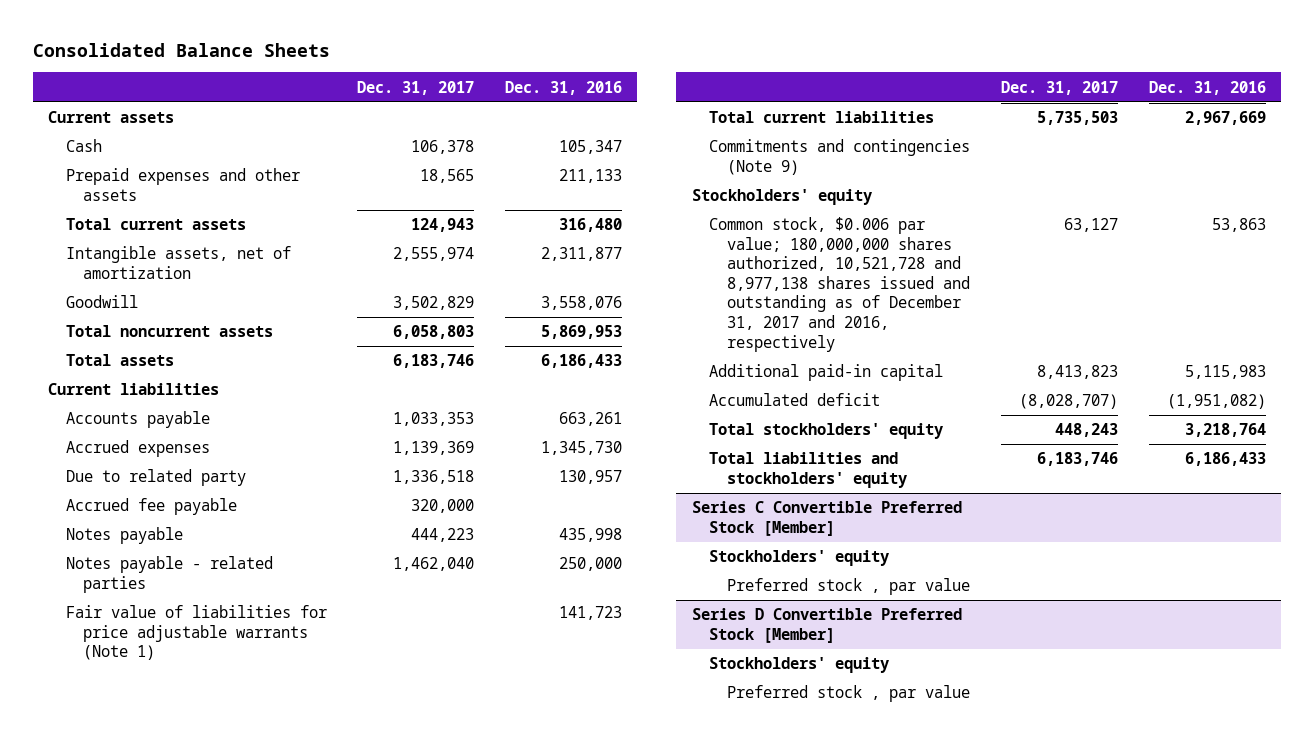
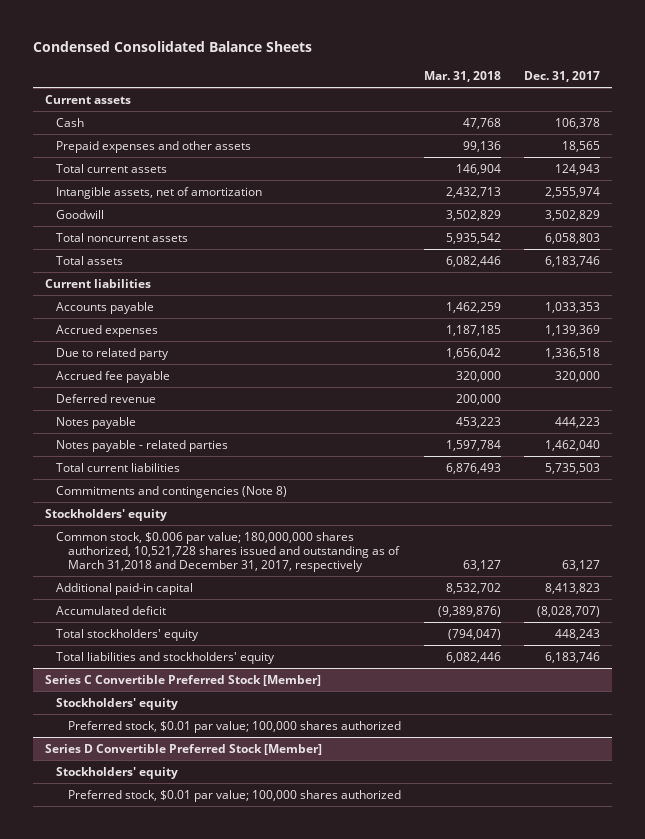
[32,42,330,57] Consolidated Balance Sheets -> [33,41,313,53] Condensed Consolidated Balance Sheets
[504,80,622,95] Dec. 31, 2016 -> none
none -> [423,71,501,83] Mar. 31, 2018
none -> [56,393,157,403] Deferred revenue
[65,605,327,661] Fair value of liabilities for price adjustable warrants (Note 1) -> none
[709,139,971,175] Commitments and contingencies (Note 9) -> [56,485,288,498] Commitments and contingencies (Note 8)
[709,217,970,352] Common stock, $0.006 par value; 180,000,000 shares authorized, 10,521,728 and 8,977,138 shares issued and outstanding as of December 31, 2017 and 2016, respectively -> [56,531,400,573] Common stock, $0.006 par value; 180,000,000 shares authorized, 10,521,728 shares issued and outstanding as of March 31,2018 and December 31, 2017, respectively
[726,578,970,596] Preferred stock , par value -> [67,720,401,733] Preferred stock, $0.01 par value; 100,000 shares authorized
[726,685,970,703] Preferred stock , par value -> [67,789,401,802] Preferred stock, $0.01 par value; 100,000 shares authorized

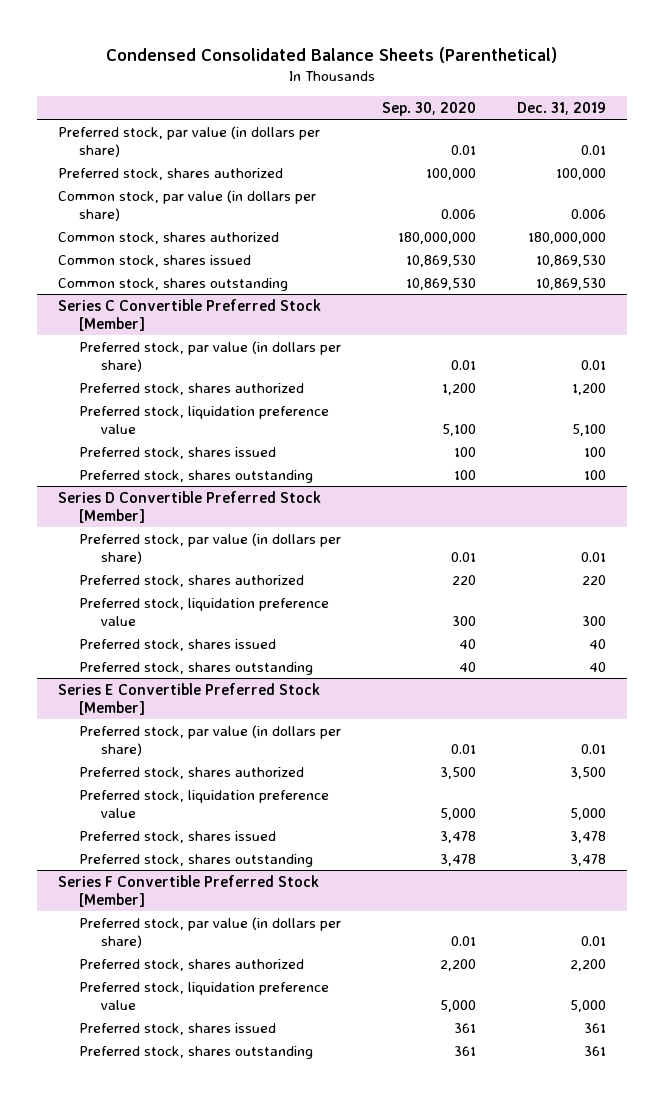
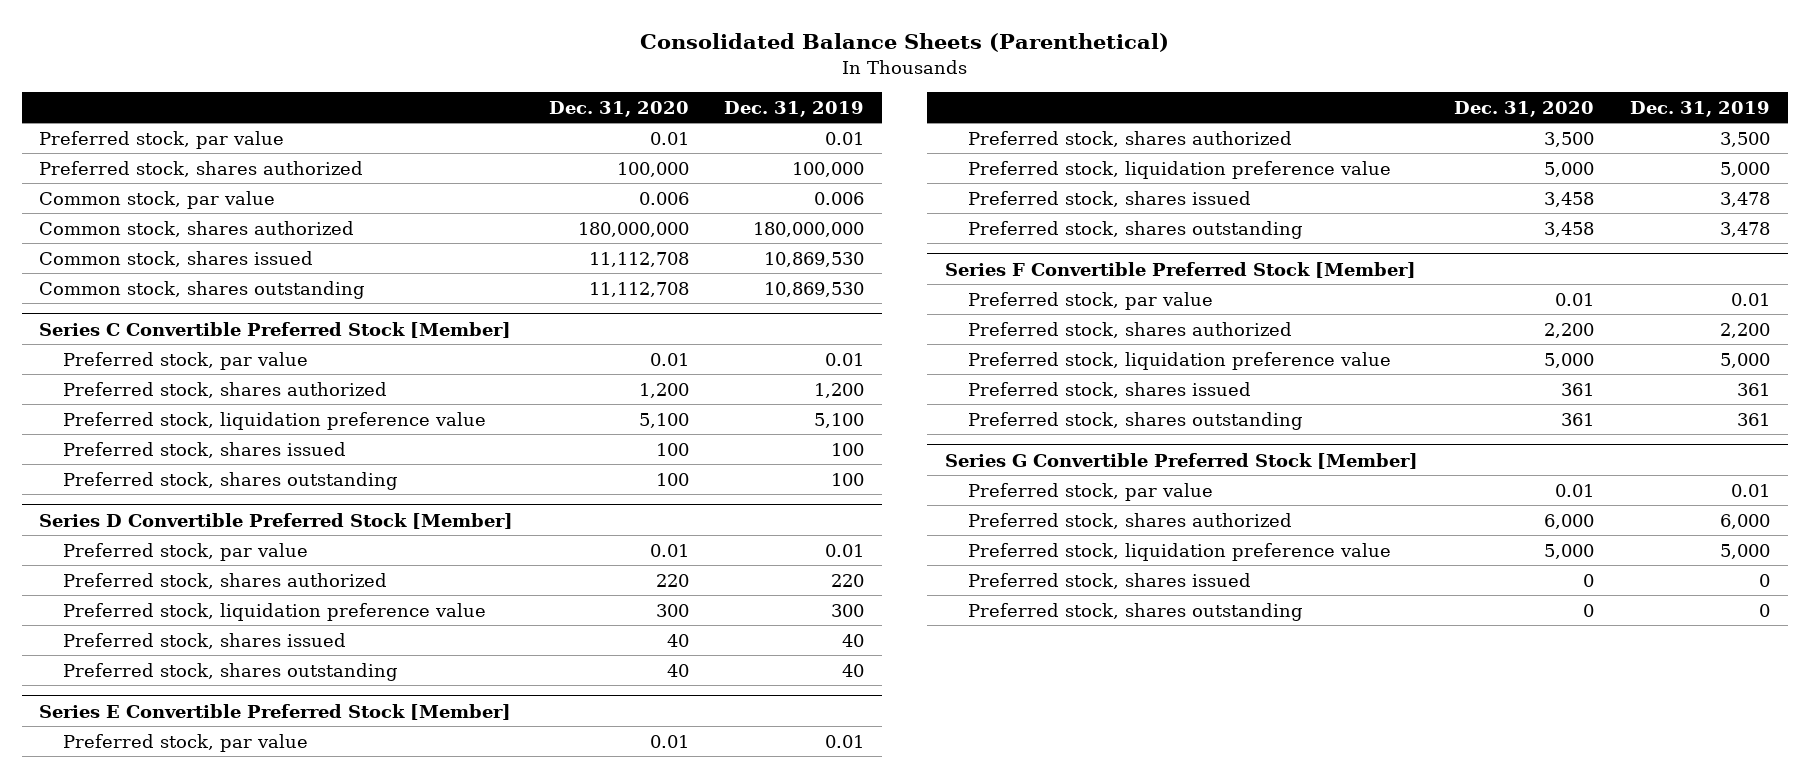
[105,46,557,63] Condensed Consolidated Balance Sheets (Parenthetical) -> [639,33,1169,53] Consolidated Balance Sheets (Parenthetical)
[382,101,477,116] Sep. 30, 2020 -> none
none -> [548,100,689,117] Dec. 31, 2020
[57,125,320,157] Preferred stock, par value (in dollars per share) -> [39,130,285,149] Preferred stock, par value
[57,189,316,221] Common stock, par value (in dollars per share) -> [39,190,276,209] Common stock, par value
[79,340,342,372] Preferred stock, par value (in dollars per share) -> [62,351,308,370] Preferred stock, par value
[79,532,342,564] Preferred stock, par value (in dollars per share) -> [62,542,308,561] Preferred stock, par value
[79,724,342,756] Preferred stock, par value (in dollars per share) -> [62,733,308,752] Preferred stock, par value
[79,916,342,948] Preferred stock, par value (in dollars per share) -> [968,291,1214,310] Preferred stock, par value
none -> [944,452,1418,469] Series G Convertible Preferred Stock [Member]
none -> [968,482,1214,501] Preferred stock, par value
none -> [968,512,1293,529] Preferred stock, shares authorized
none -> [968,542,1392,561] Preferred stock, liquidation preference value
none -> [968,572,1252,589] Preferred stock, shares issued
none -> [968,602,1304,621] Preferred stock, shares outstanding

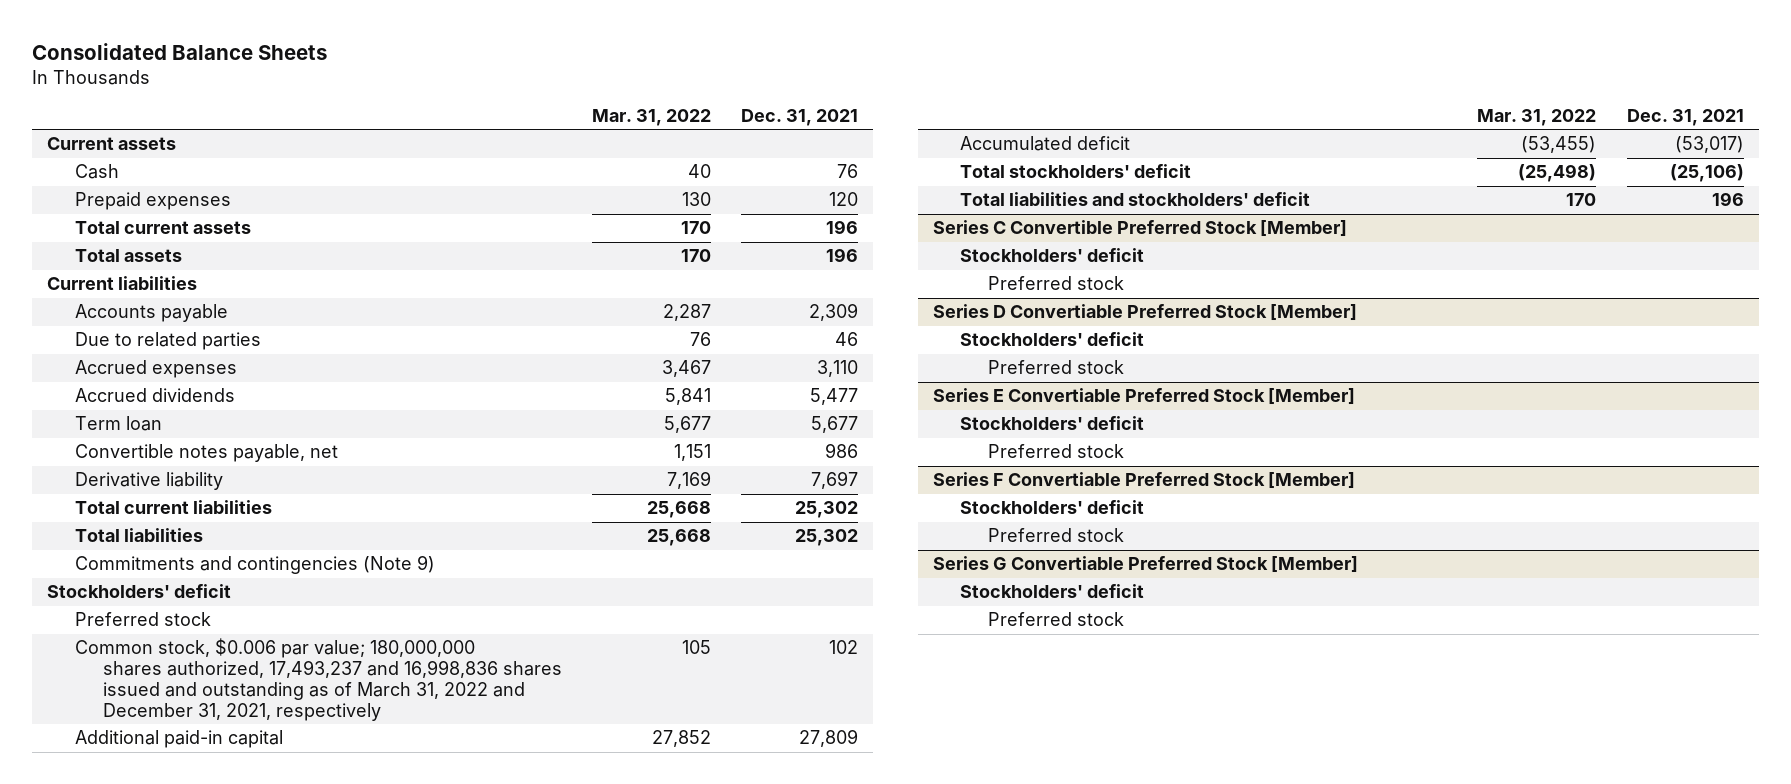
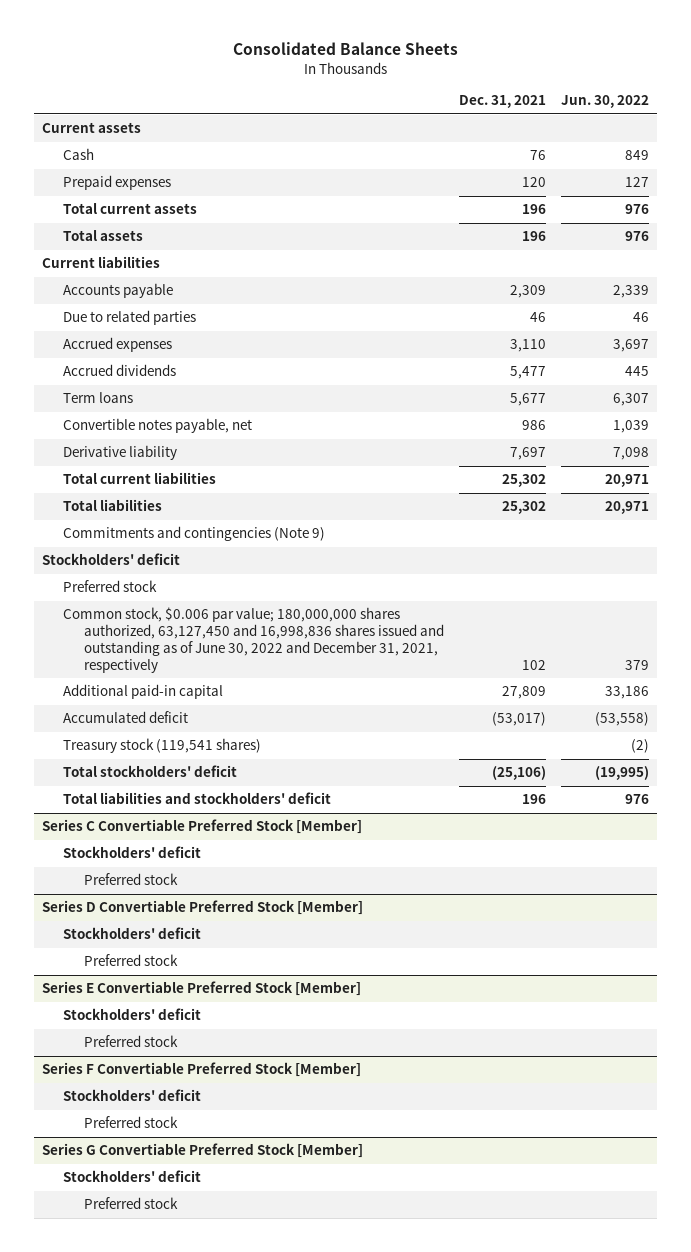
[591,109,711,127] Mar. 31, 2022 -> none
none -> [561,95,650,109] Jun. 30, 2022
[74,416,162,432] Term loan -> [62,392,133,404] Term loans
[74,638,562,721] Common stock, $0.006 par value; 180,000,000 shares authorized, 17,493,237 and 16,998,836 shares issued and outstanding as of March 31, 2022 and December 31, 2021, respectively -> [62,607,444,673] Common stock, $0.006 par value; 180,000,000 shares authorized, 63,127,450 and 16,998,836 shares issued and outstanding as of June 30, 2022 and December 31, 2021, respectively
none -> [62,738,261,754] Treasury stock (119,541 shares)
[932,220,1347,238] Series C Convertible Preferred Stock [Member] -> [41,819,362,835] Series C Convertiable Preferred Stock [Member]

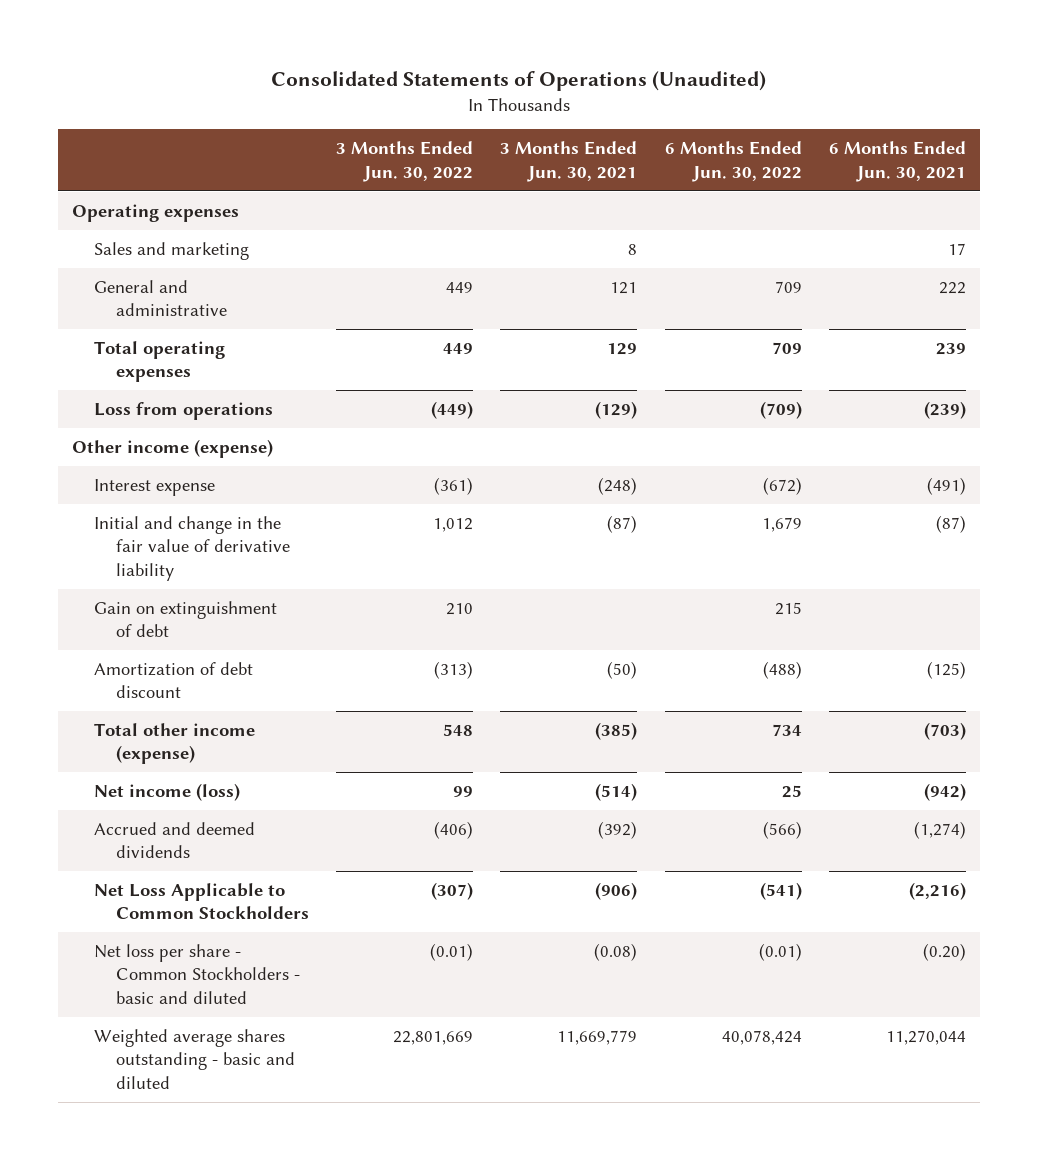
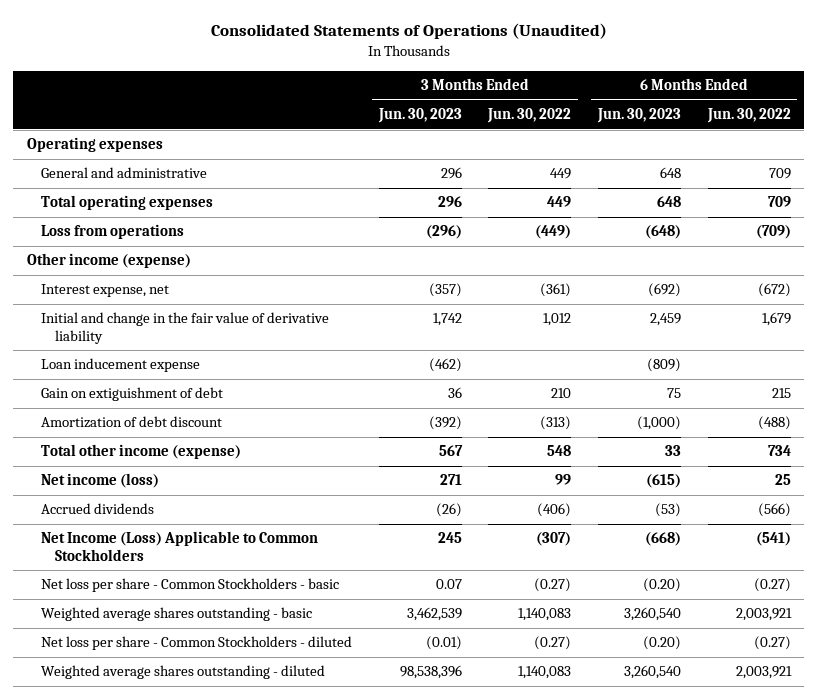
[500,141,638,182] 3 Months Ended Jun. 30, 2021 -> none
[828,141,966,182] 6 Months Ended Jun. 30, 2021 -> none
none -> [377,108,462,124] Jun. 30, 2023
none -> [597,108,682,124] Jun. 30, 2023
[93,241,249,260] Sales and marketing -> none
[93,478,215,496] Interest expense -> [41,284,170,298] Interest expense, net
none -> [41,358,201,373] Loan inducement expense
[93,600,277,638] Gain on extinguishment of debt -> [41,387,224,402] Gain on extiguishment of debt
[93,821,255,859] Accrued and deemed dividends -> [41,503,155,515] Accrued dividends
[93,882,310,920] Net Loss Applicable to Common Stockholders -> [41,531,319,561] Net Income (Loss) Applicable to Common Stockholders
[93,943,301,1005] Net loss per share - Common Stockholders - basic and diluted -> [41,578,340,593] Net loss per share - Common Stockholders - basic
[430,942,474,961] (0.01) -> [534,578,572,593] (0.27)
[758,942,802,961] (0.01) -> [753,578,791,593] (0.27)
[93,1028,296,1090] Weighted average shares outstanding - basic and diluted -> [41,607,313,622] Weighted average shares outstanding - basic
[393,1030,474,1045] 22,801,669 -> [518,608,572,622] 1,140,083
[721,1029,802,1045] 40,078,424 -> [735,608,792,622] 2,003,921
none -> [41,636,353,651] Net loss per share - Common Stockholders - diluted
none -> [41,665,326,680] Weighted average shares outstanding - diluted

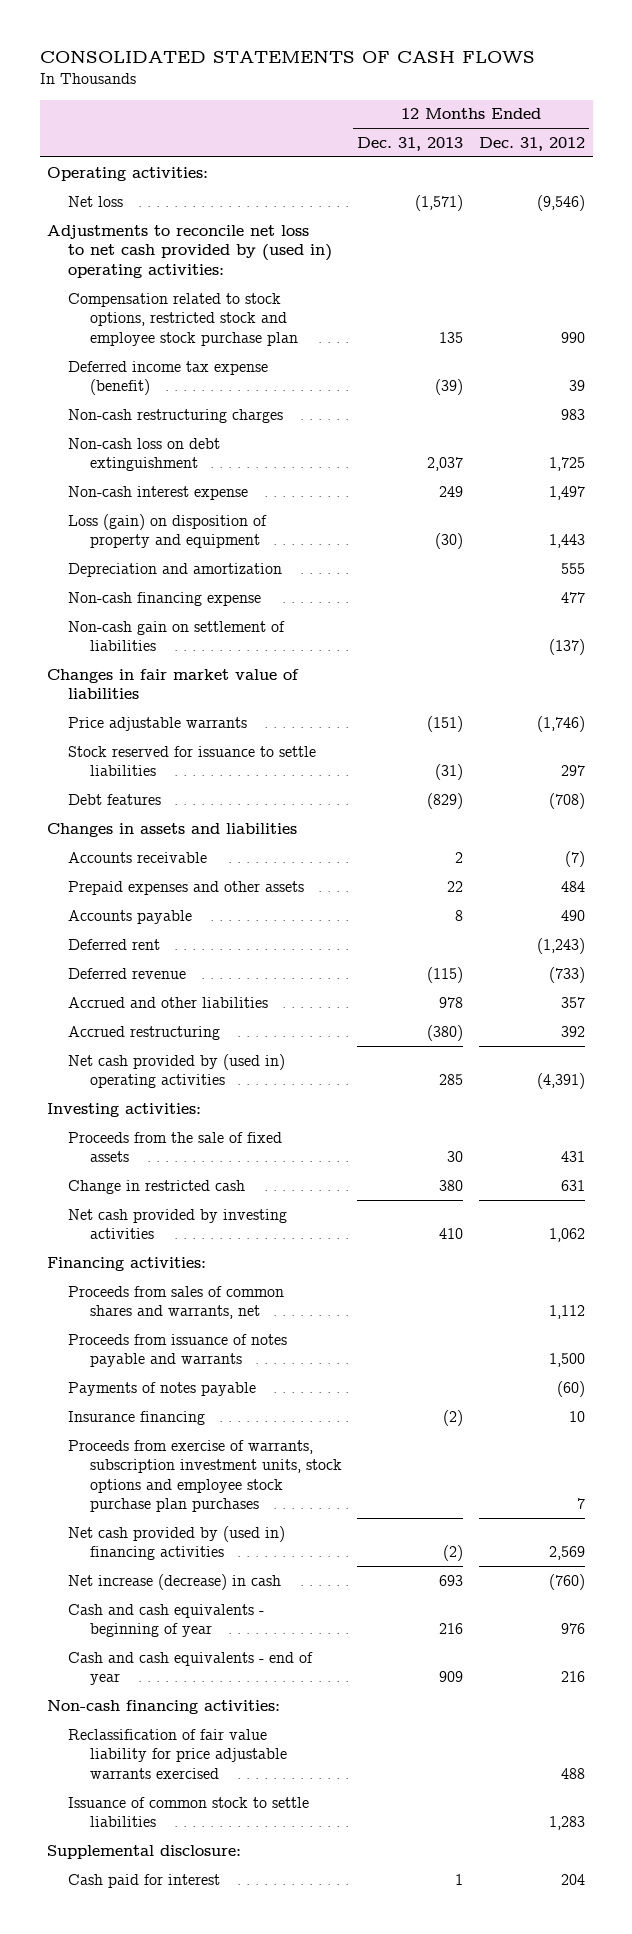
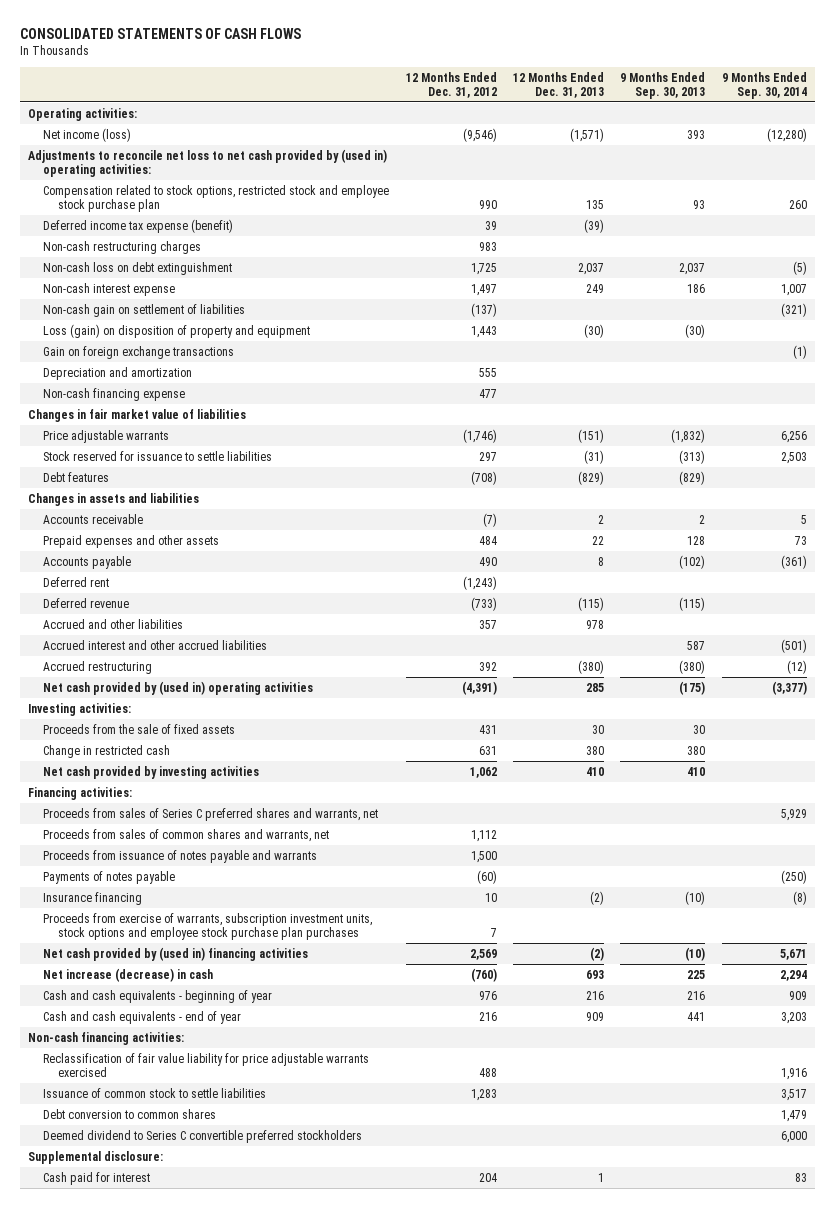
none -> [620,71,706,99] 9 Months Ended Sep. 30, 2013
none -> [721,71,807,99] 9 Months Ended Sep. 30, 2014
[68,195,124,207] Net loss -> [43,127,132,142] Net income (loss)
[68,620,286,652] Non-cash gain on settlement of liabilities -> [43,303,246,317] Non-cash gain on settlement of liabilities
none -> [43,345,235,359] Gain on foreign exchange transactions
none -> [43,639,268,650] Accrued interest and other accrued liabilities
none -> [43,807,379,821] Proceeds from sales of Series C preferred shares and warrants, net
none -> [43,1108,217,1119] Debt conversion to common shares
none -> [43,1129,363,1143] Deemed dividend to Series C convertible preferred stockholders

